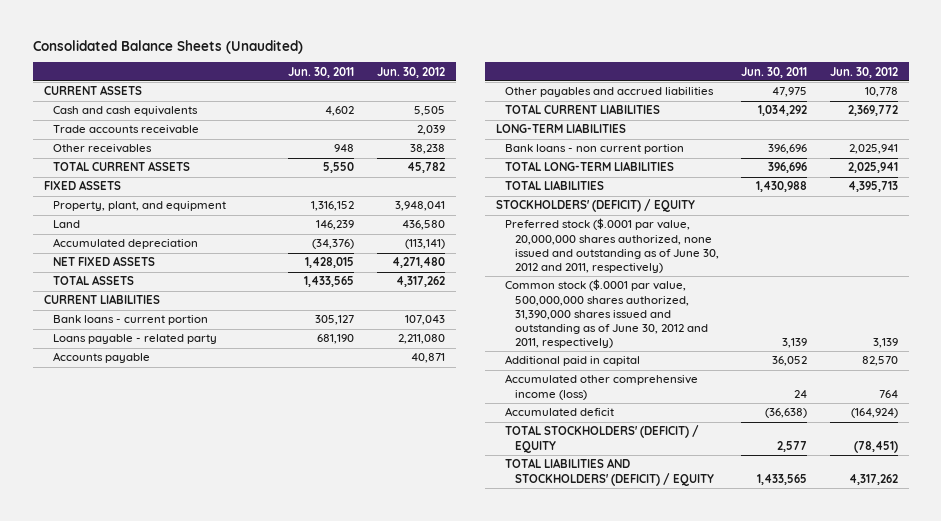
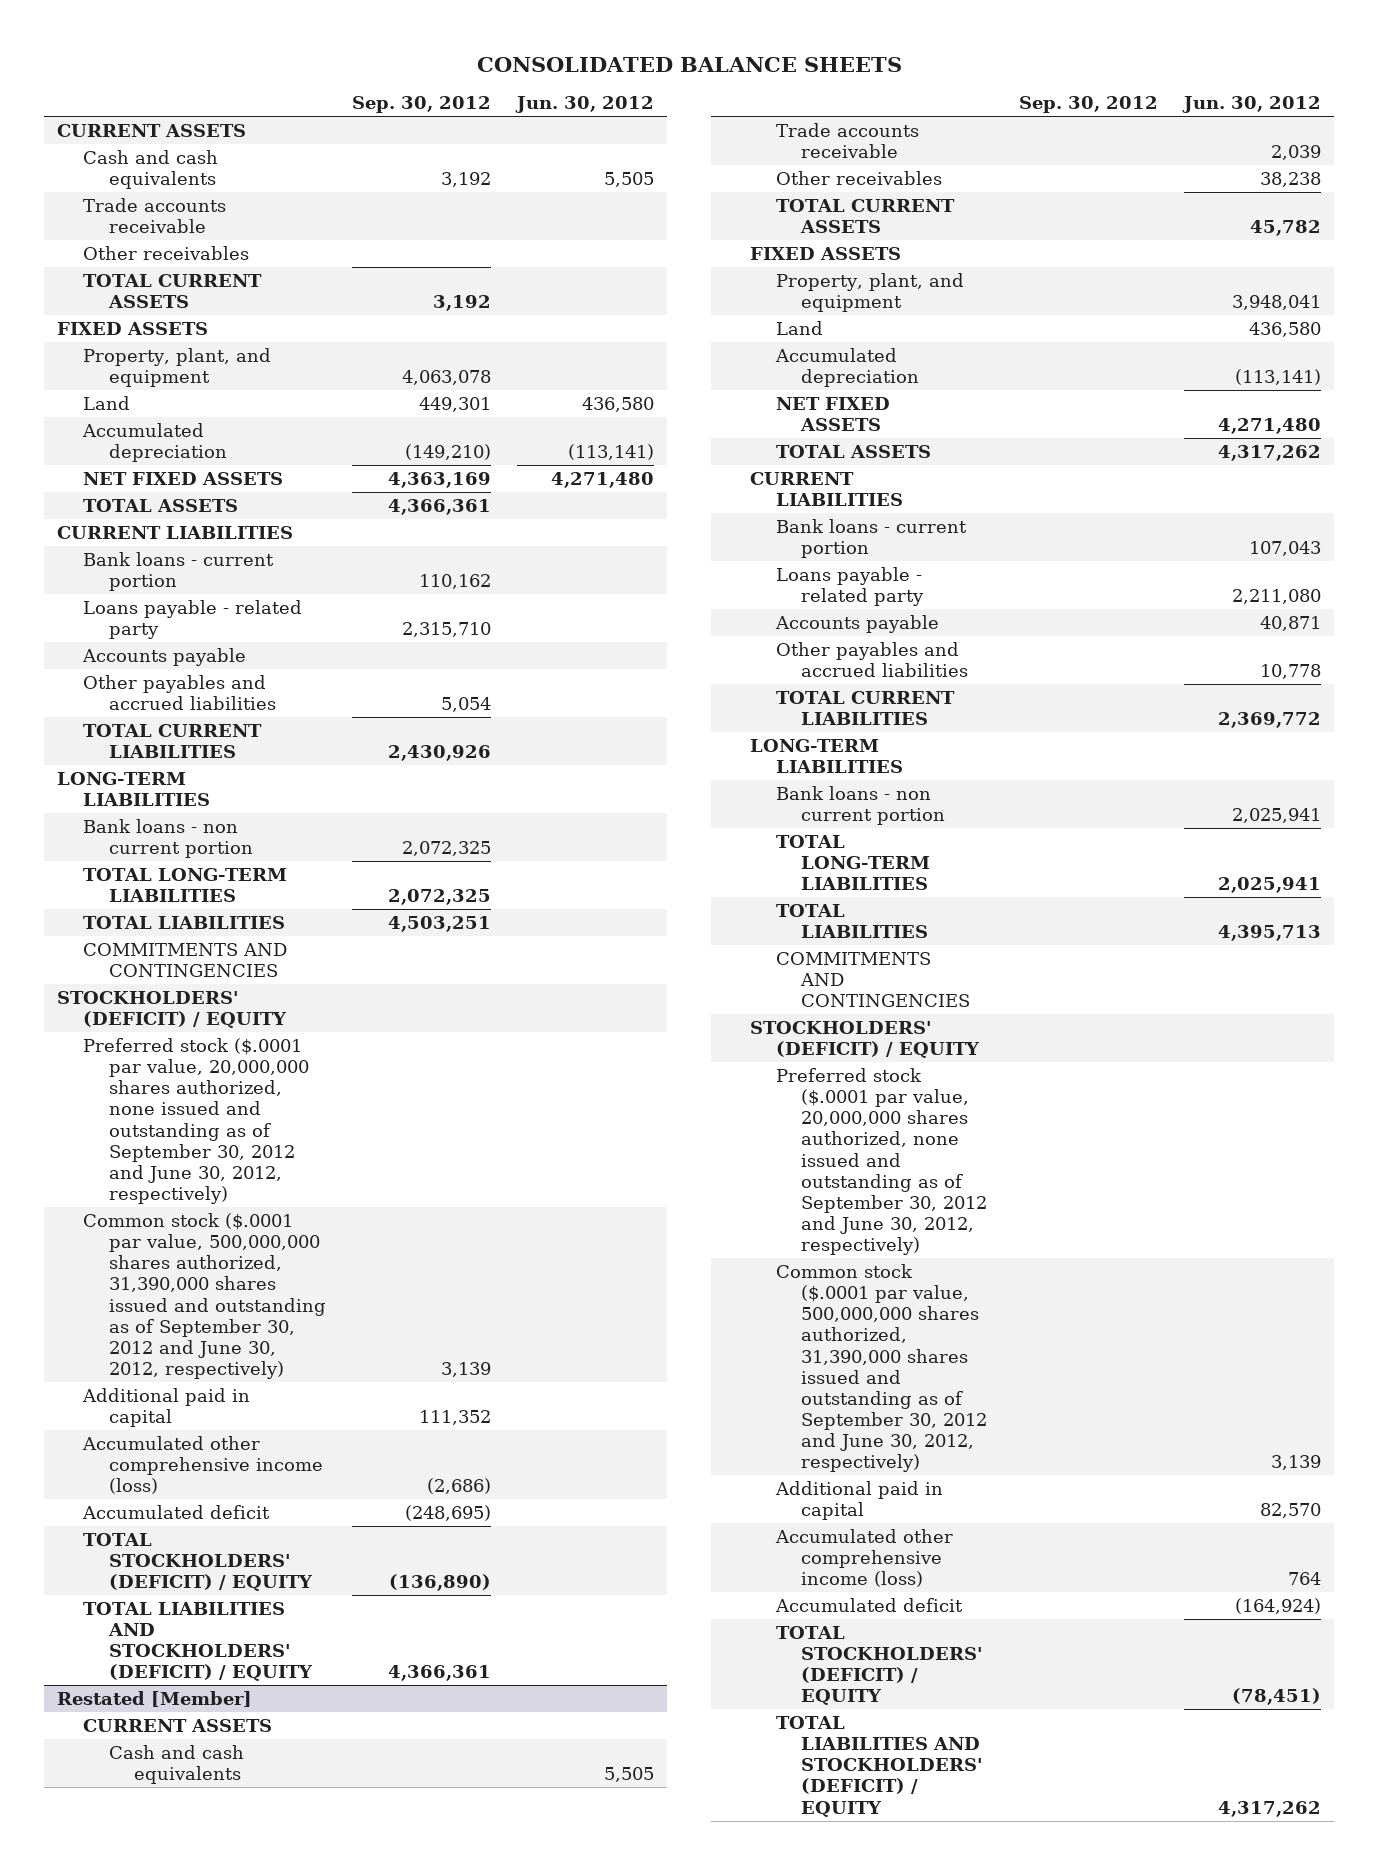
[32,39,303,54] Consolidated Balance Sheets (Unaudited) -> [477,56,903,72] CONSOLIDATED BALANCE SHEETS
[288,66,355,78] Jun. 30, 2011 -> none
none -> [351,96,491,114] Sep. 30, 2012
none -> [83,197,227,234] Trade accounts receivable
none -> [83,245,250,260] Other receivables
none -> [83,273,263,309] TOTAL CURRENT ASSETS
none -> [57,321,209,335] FIXED ASSETS
none -> [83,347,272,388] Property, plant, and equipment
none -> [83,395,131,410] Land
none -> [82,422,227,463] Accumulated depreciation
none -> [83,471,284,485] NET FIXED ASSETS
none -> [83,498,239,512] TOTAL ASSETS
none -> [57,525,294,539] CURRENT LIABILITIES
none -> [83,551,275,592] Bank loans - current portion
none -> [83,599,303,640] Loans payable - related party
none -> [82,647,247,666] Accounts payable
none -> [83,674,276,711] Other payables and accrued liabilities
none -> [83,723,263,759] TOTAL CURRENT LIABILITIES
none -> [57,771,211,807] LONG-TERM LIABILITIES
none -> [83,818,253,859] Bank loans - non current portion
none -> [83,867,288,903] TOTAL LONG-TERM LIABILITIES
none -> [83,915,286,929] TOTAL LIABILITIES
none -> [83,942,288,978] COMMITMENTS AND CONTINGENCIES
none -> [57,990,288,1029] STOCKHOLDERS' (DEFICIT) / EQUITY
none -> [83,1037,309,1205] Preferred stock ($.0001 par value, 20,000,000 shares authorized, none issued and outstanding as of September 30, 2012 and June 30, 2012, respectively)
none -> [83,1212,326,1380] Common stock ($.0001 par value, 500,000,000 shares authorized, 31,390,000 shares issued and outstanding as of September 30, 2012 and June 30, 2012, respectively)
none -> [82,1387,251,1428] Additional paid in capital
none -> [82,1435,323,1495] Accumulated other comprehensive income (loss)
none -> [82,1504,271,1519] Accumulated deficit
none -> [83,1532,313,1592] TOTAL STOCKHOLDERS' (DEFICIT) / EQUITY
none -> [83,1601,313,1682] TOTAL LIABILITIES AND STOCKHOLDERS' (DEFICIT) / EQUITY
none -> [57,1690,253,1707] Restated [Member]
none -> [83,1718,273,1732] CURRENT ASSETS
none -> [108,1744,244,1785] Cash and cash equivalents
none -> [775,951,971,1008] COMMITMENTS AND CONTINGENCIES
[505,218,719,274] Preferred stock ($.0001 par value, 20,000,000 shares authorized, none issued and outstanding as of June 30, 2012 and 2011, respectively) -> [775,1067,988,1256] Preferred stock ($.0001 par value, 20,000,000 shares authorized, none issued and outstanding as of September 30, 2012 and June 30, 2012, respectively)
[505,279,708,349] Common stock ($.0001 par value, 500,000,000 shares authorized, 31,390,000 shares issued and outstanding as of June 30, 2012 and 2011, respectively) -> [775,1263,988,1473] Common stock ($.0001 par value, 500,000,000 shares authorized, 31,390,000 shares issued and outstanding as of September 30, 2012 and June 30, 2012, respectively)

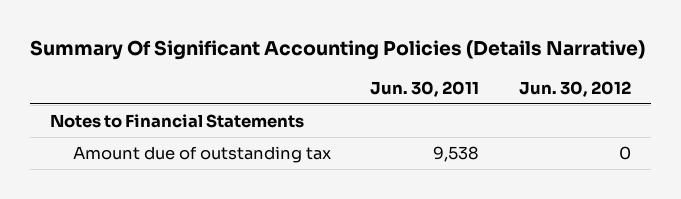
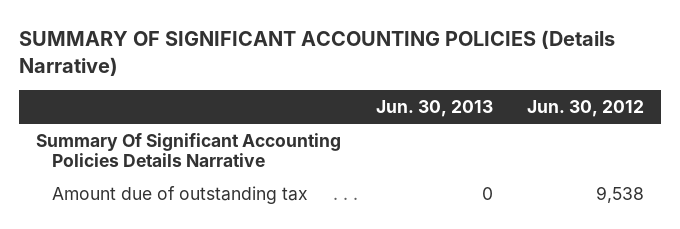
[29,40,645,61] Summary Of Significant Accounting Policies (Details Narrative) -> [18,29,615,76] SUMMARY OF SIGNIFICANT ACCOUNTING POLICIES (Details Narrative)
[370,80,480,97] Jun. 30, 2011 -> none
none -> [375,100,493,118] Jun. 30, 2013
[49,114,304,129] Notes to Financial Statements -> none
none -> [36,132,342,168] Summary Of Significant Accounting Policies Details Narrative
[618,146,631,161] 0 -> [596,185,645,203] 9,538

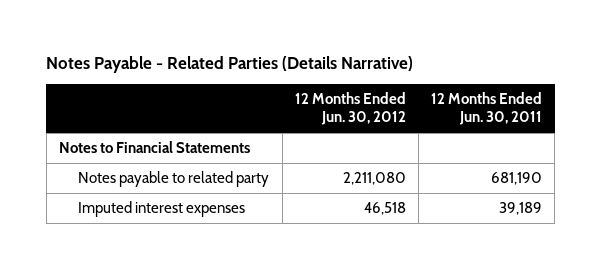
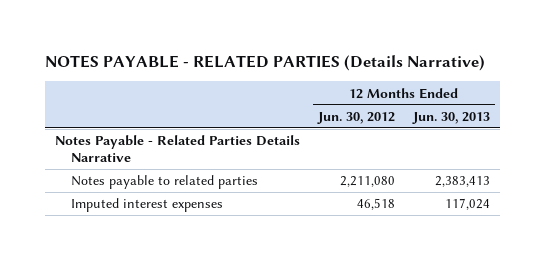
[46,56,414,74] Notes Payable - Related Parties (Details Narrative) -> [45,55,486,72] NOTES PAYABLE - RELATED PARTIES (Details Narrative)
[431,91,543,126] 12 Months Ended Jun. 30, 2011 -> none
none -> [412,111,491,124] Jun. 30, 2013
[58,141,250,154] Notes to Financial Statements -> none
none -> [54,135,300,163] Notes Payable - Related Parties Details Narrative
[78,171,270,188] Notes payable to related party -> [70,175,258,190] Notes payable to related parties

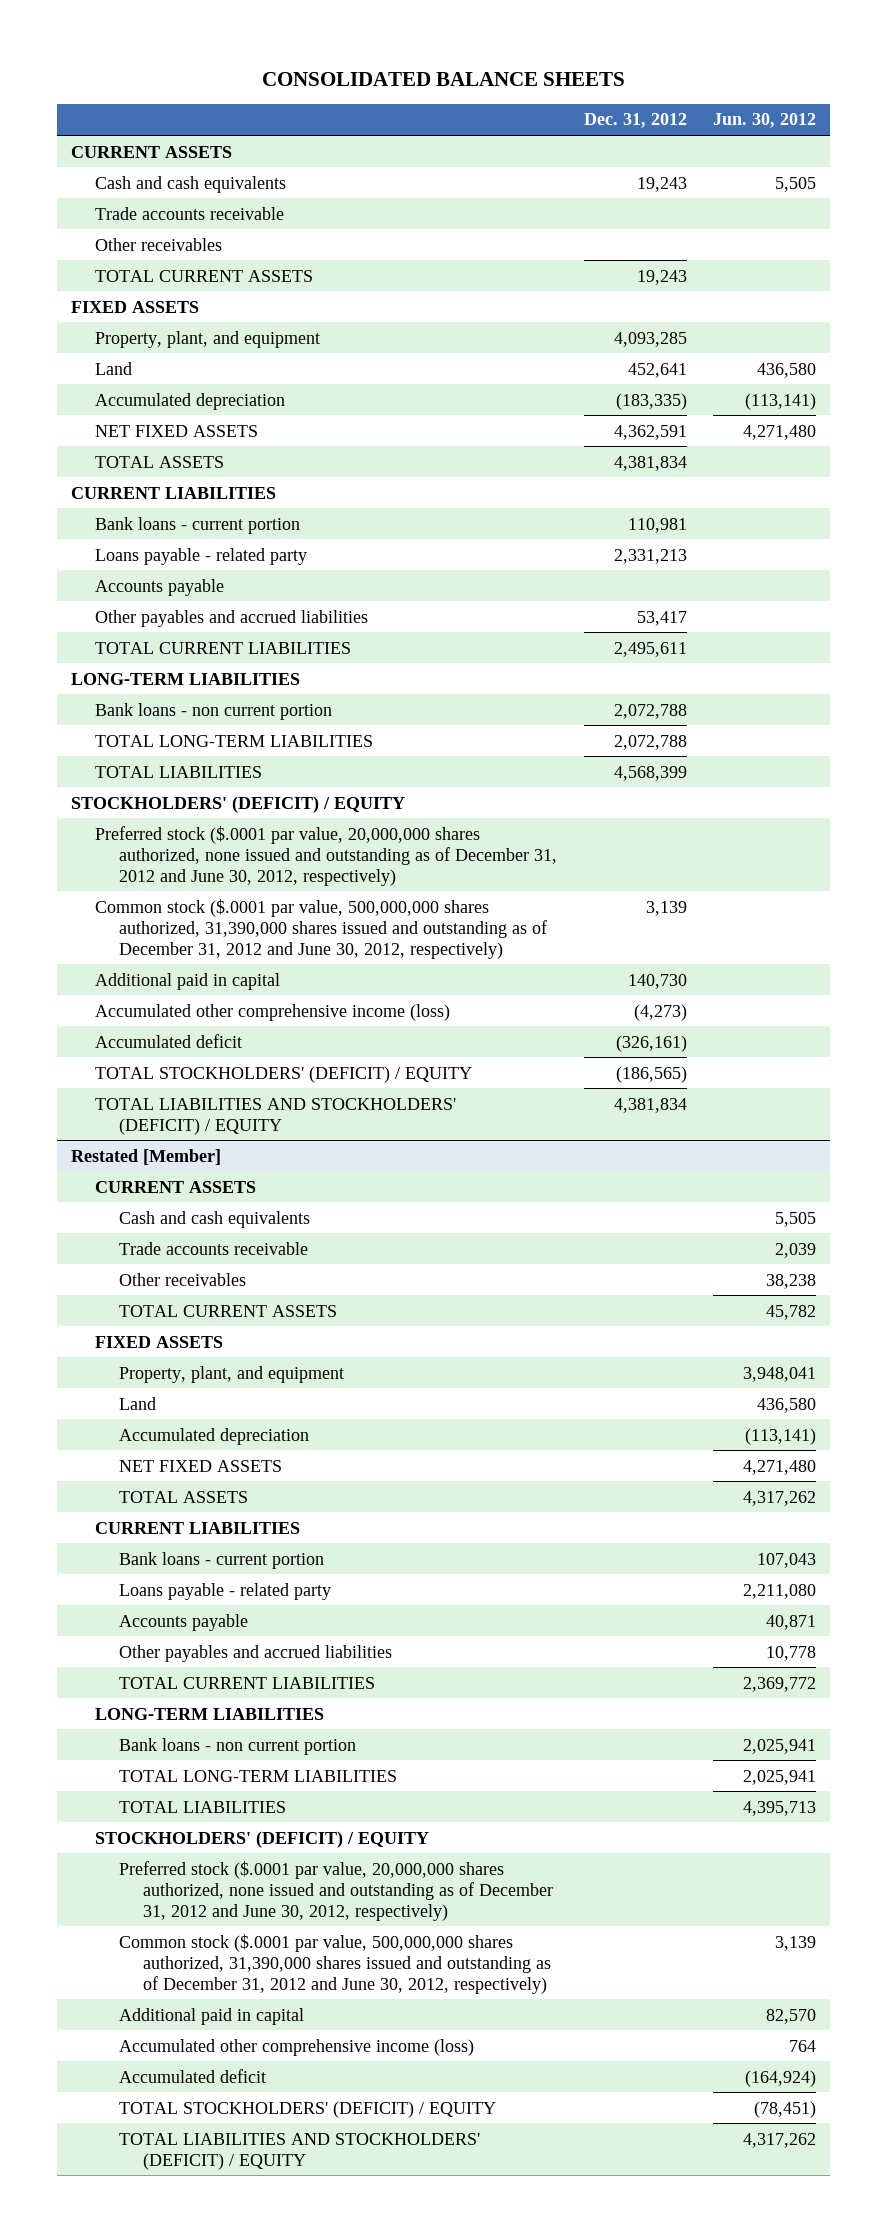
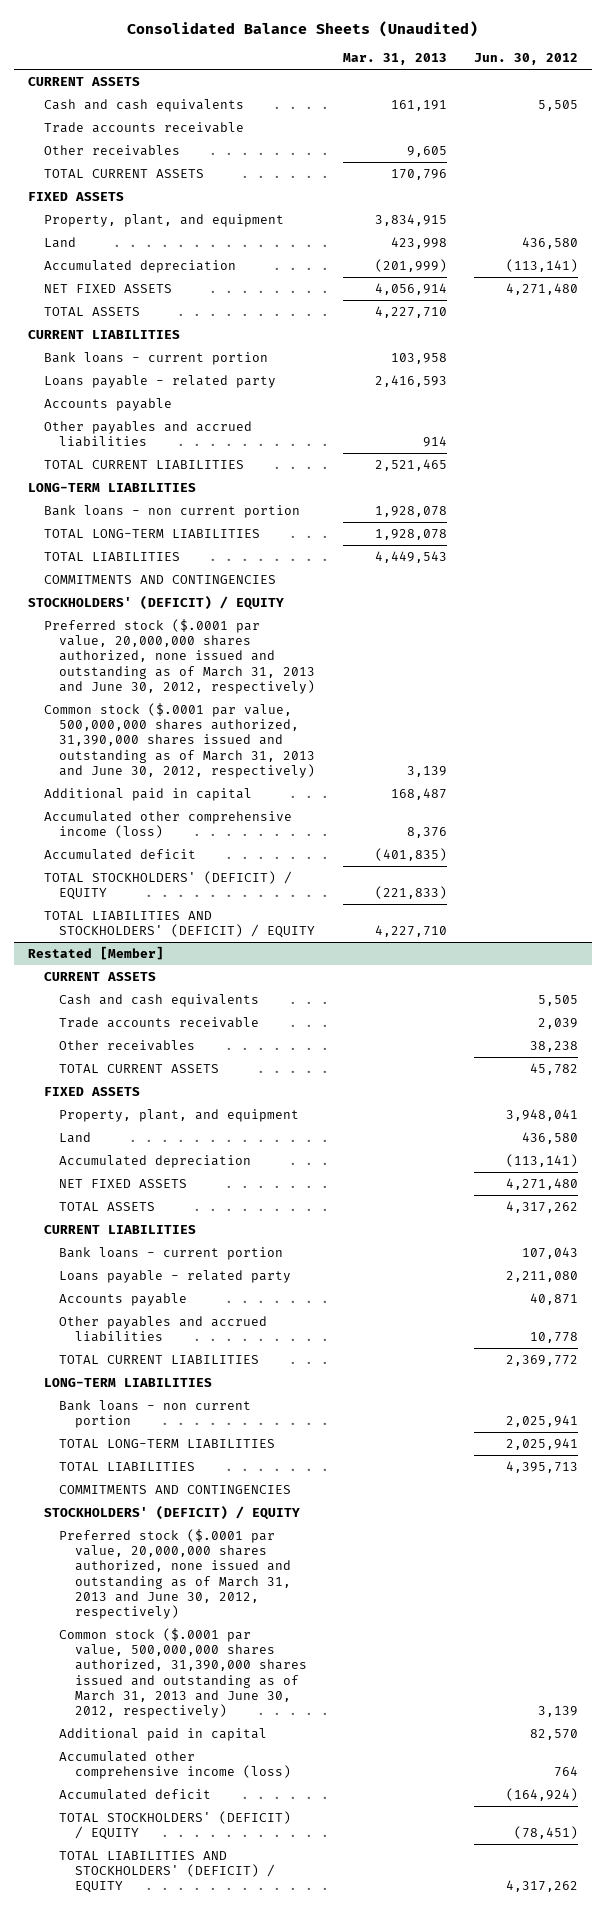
[261,71,625,86] CONSOLIDATED BALANCE SHEETS -> [126,20,478,37] Consolidated Balance Sheets (Unaudited)
[583,113,687,129] Dec. 31, 2012 -> none
none -> [342,53,447,66] Mar. 31, 2013
none -> [43,574,276,584] COMMITMENTS AND CONTINGENCIES
[94,825,557,886] Preferred stock ($.0001 par value, 20,000,000 shares authorized, none issued and outstanding as of December 31, 2012 and June 30, 2012, respectively) -> [43,618,316,694] Preferred stock ($.0001 par value, 20,000,000 shares authorized, none issued and outstanding as of March 31, 2013 and June 30, 2012, respectively)
[94,898,547,959] Common stock ($.0001 par value, 500,000,000 shares authorized, 31,390,000 shares issued and outstanding as of December 31, 2012 and June 30, 2012, respectively) -> [43,702,316,778] Common stock ($.0001 par value, 500,000,000 shares authorized, 31,390,000 shares issued and outstanding as of March 31, 2013 and June 30, 2012, respectively)
none -> [59,1484,292,1494] COMMITMENTS AND CONTINGENCIES
[118,1860,554,1921] Preferred stock ($.0001 par value, 20,000,000 shares authorized, none issued and outstanding as of December 31, 2012 and June 30, 2012, respectively) -> [59,1528,292,1620] Preferred stock ($.0001 par value, 20,000,000 shares authorized, none issued and outstanding as of March 31, 2013 and June 30, 2012, respectively)
[118,1933,552,1994] Common stock ($.0001 par value, 500,000,000 shares authorized, 31,390,000 shares issued and outstanding as of December 31, 2012 and June 30, 2012, respectively) -> [59,1627,308,1719] Common stock ($.0001 par value, 500,000,000 shares authorized, 31,390,000 shares issued and outstanding as of March 31, 2013 and June 30, 2012, respectively)

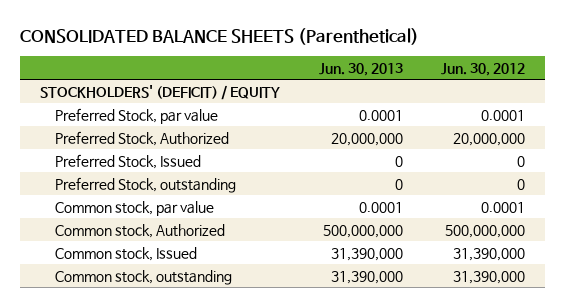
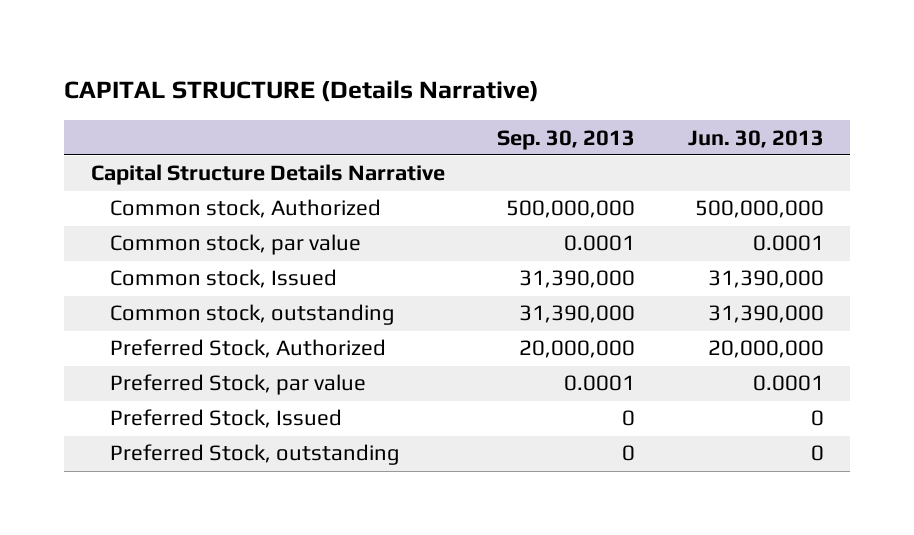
[20,28,420,46] CONSOLIDATED BALANCE SHEETS (Parenthetical) -> [64,80,540,103] CAPITAL STRUCTURE (Details Narrative)
[441,62,526,76] Jun. 30, 2012 -> none
none -> [497,129,636,150] Sep. 30, 2013
[39,84,280,100] STOCKHOLDERS' (DEFICIT) / EQUITY -> none
none -> [90,164,445,186] Capital Structure Details Narrative
[55,200,215,216] Common stock, par value -> [109,234,361,256] Common stock, par value
[55,130,230,146] Preferred Stock, Authorized -> [109,339,386,359] Preferred Stock, Authorized
[55,107,219,124] Preferred Stock, par value -> [109,374,366,396] Preferred Stock, par value
[55,153,202,169] Preferred Stock, Issued -> [109,409,342,429] Preferred Stock, Issued
[55,176,237,193] Preferred Stock, outstanding -> [109,444,400,466] Preferred Stock, outstanding

